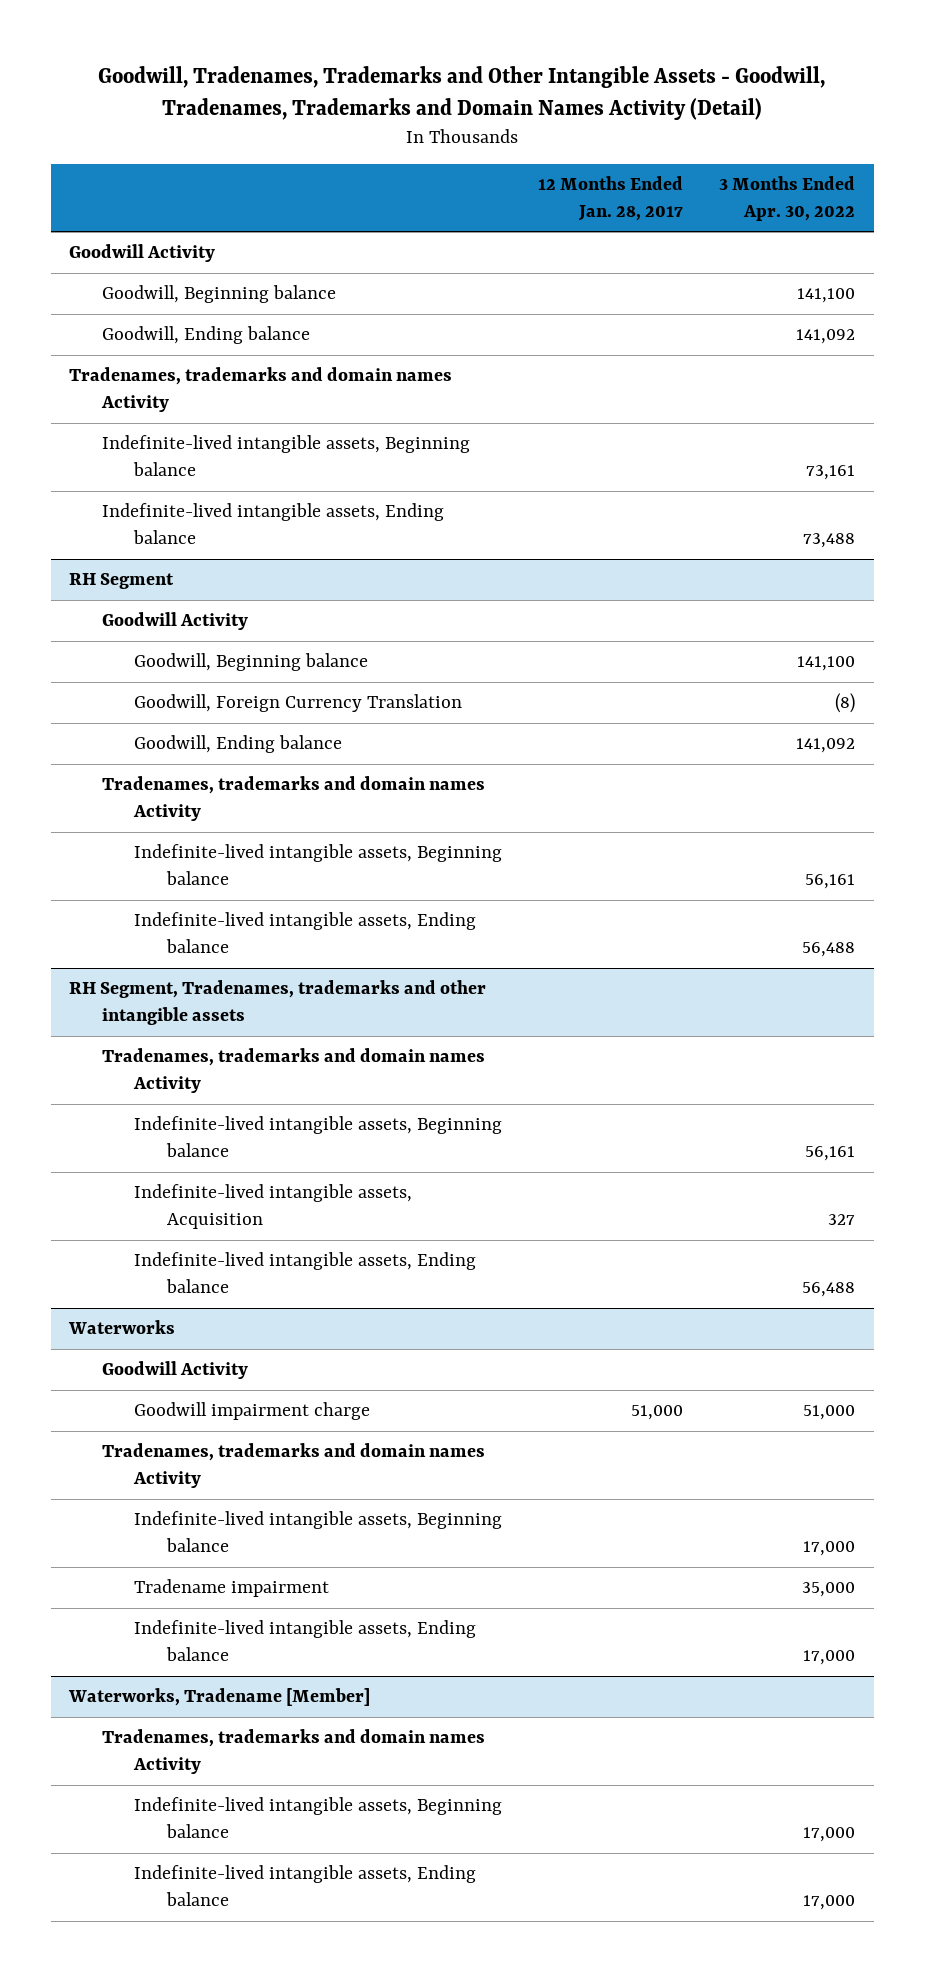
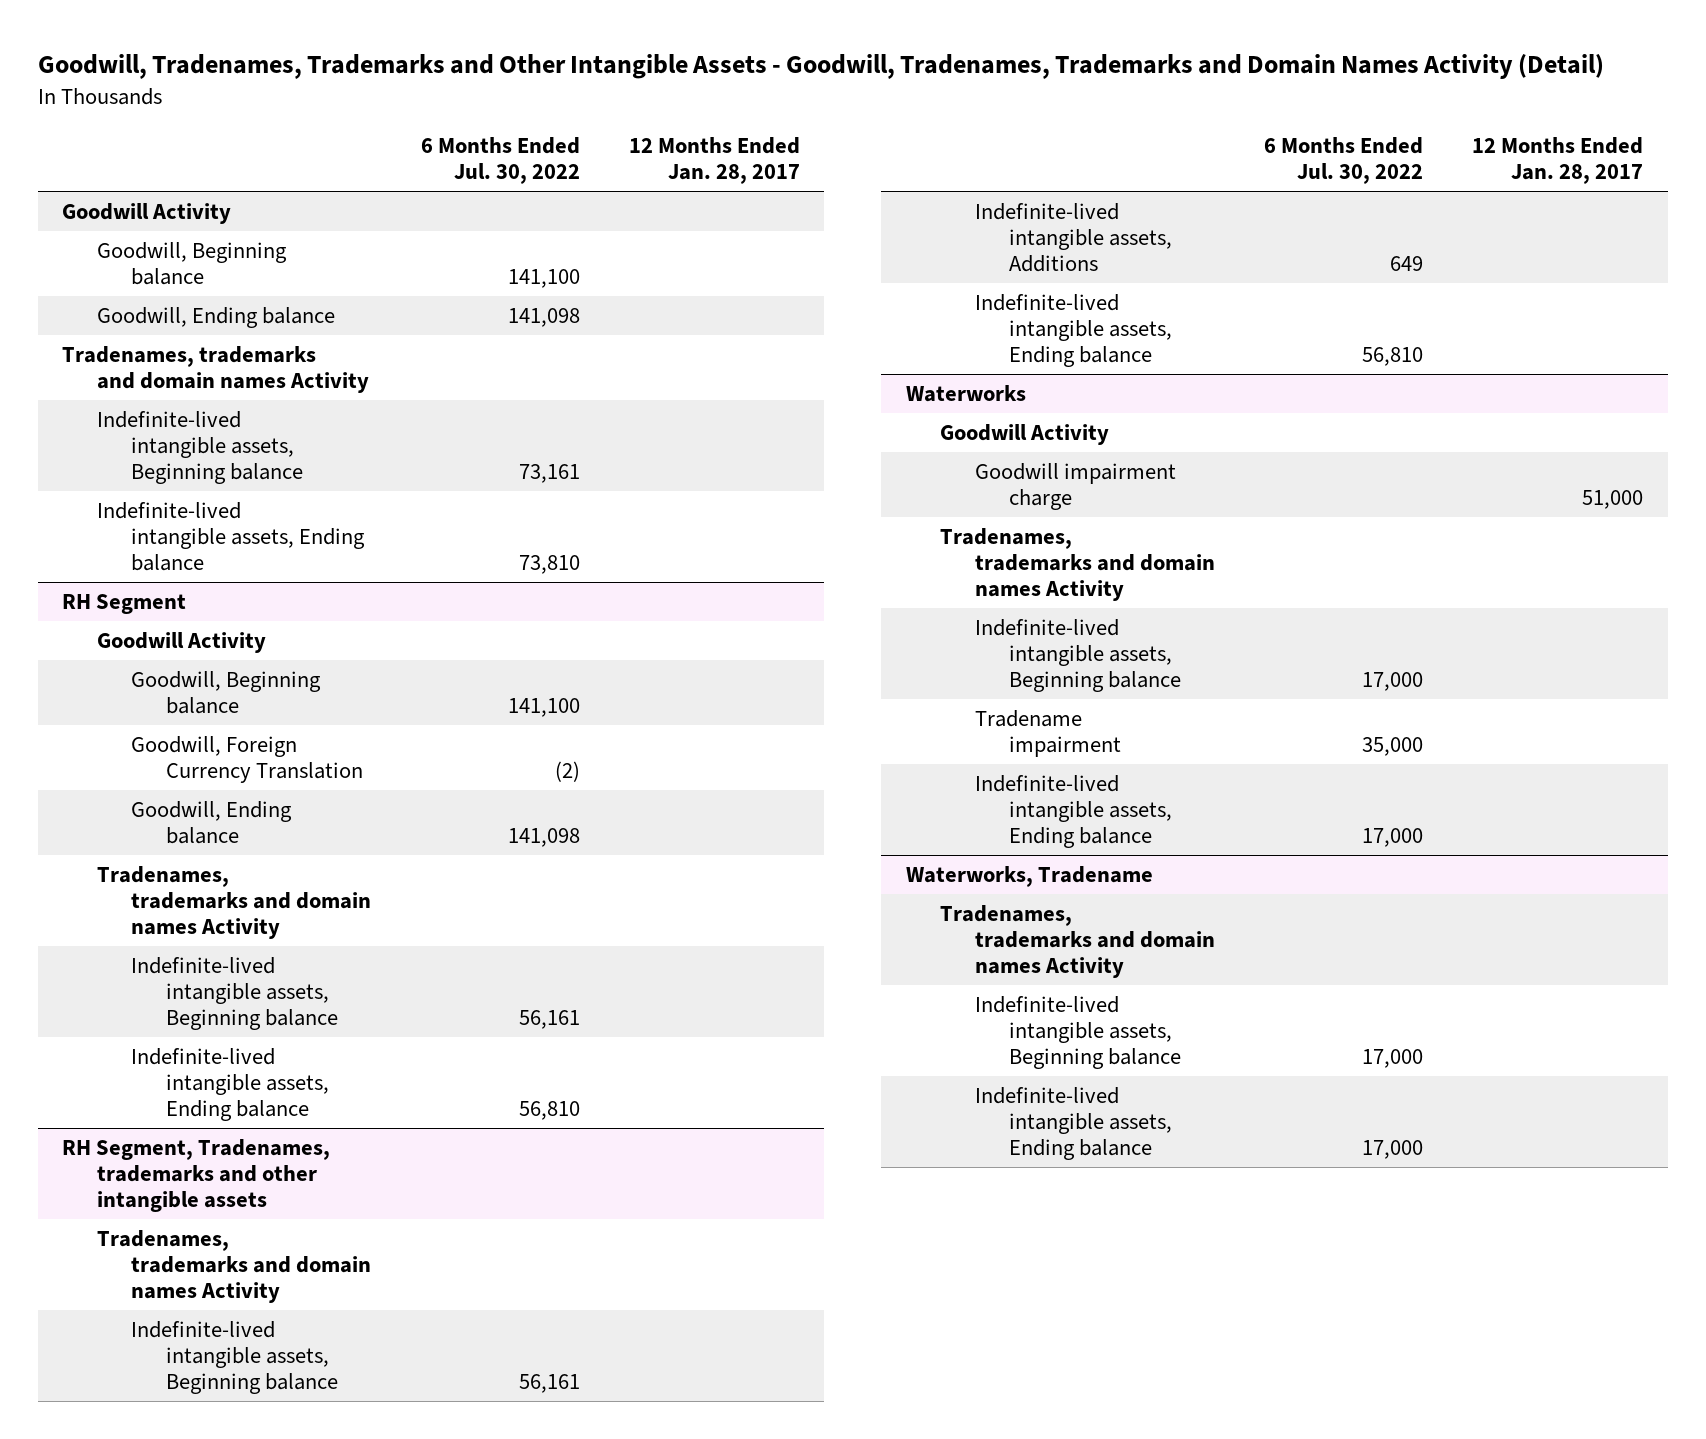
[719,176,856,221] 3 Months Ended Apr. 30, 2022 -> none
none -> [420,137,580,185] 6 Months Ended Jul. 30, 2022
[134,1184,413,1230] Indefinite-lived intangible assets, Acquisition -> [974,202,1173,273] Indefinite-lived intangible assets, Additions
[68,1688,371,1707] Waterworks, Tradename [Member] -> [905,865,1153,887] Waterworks, Tradename

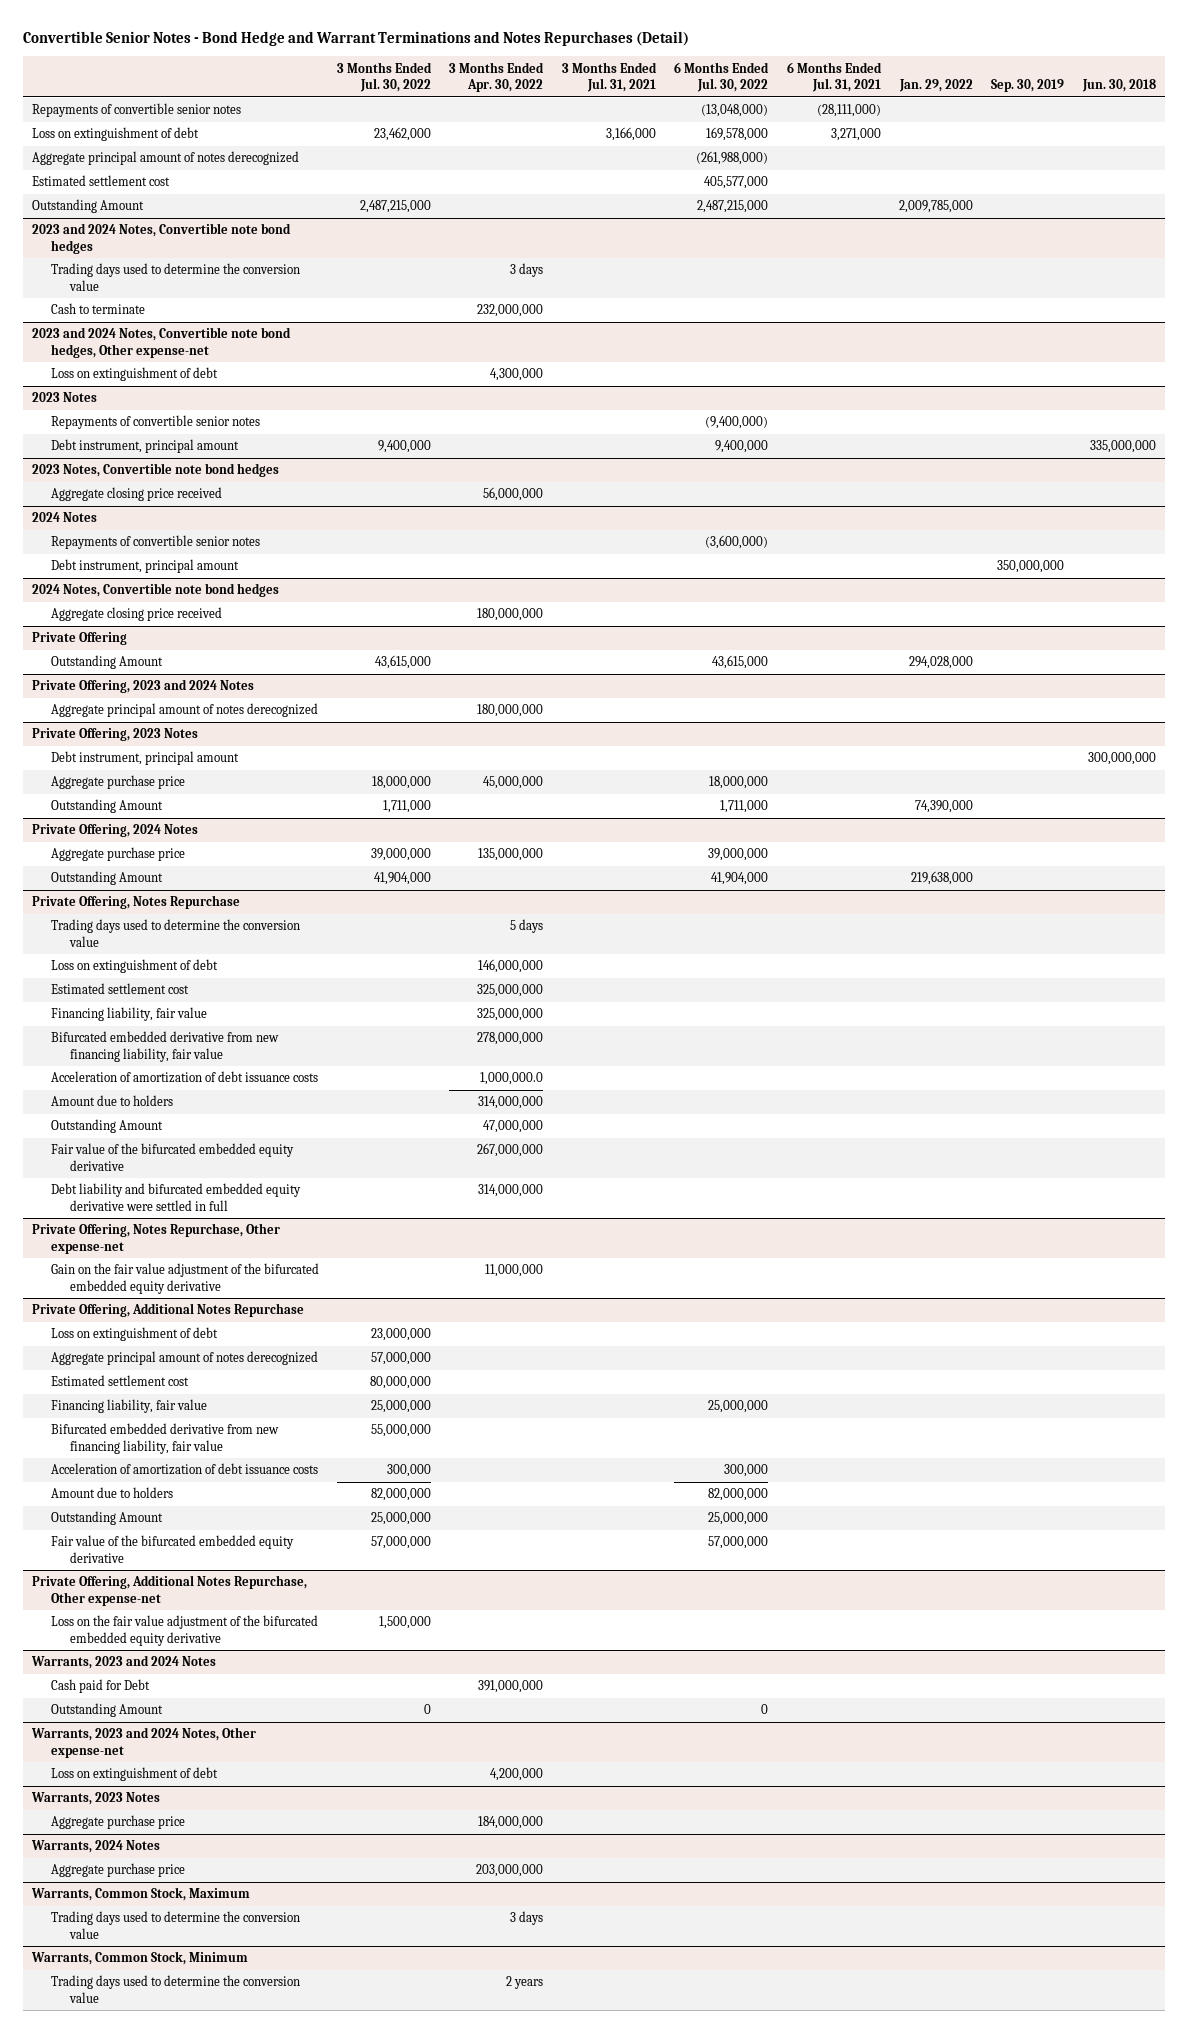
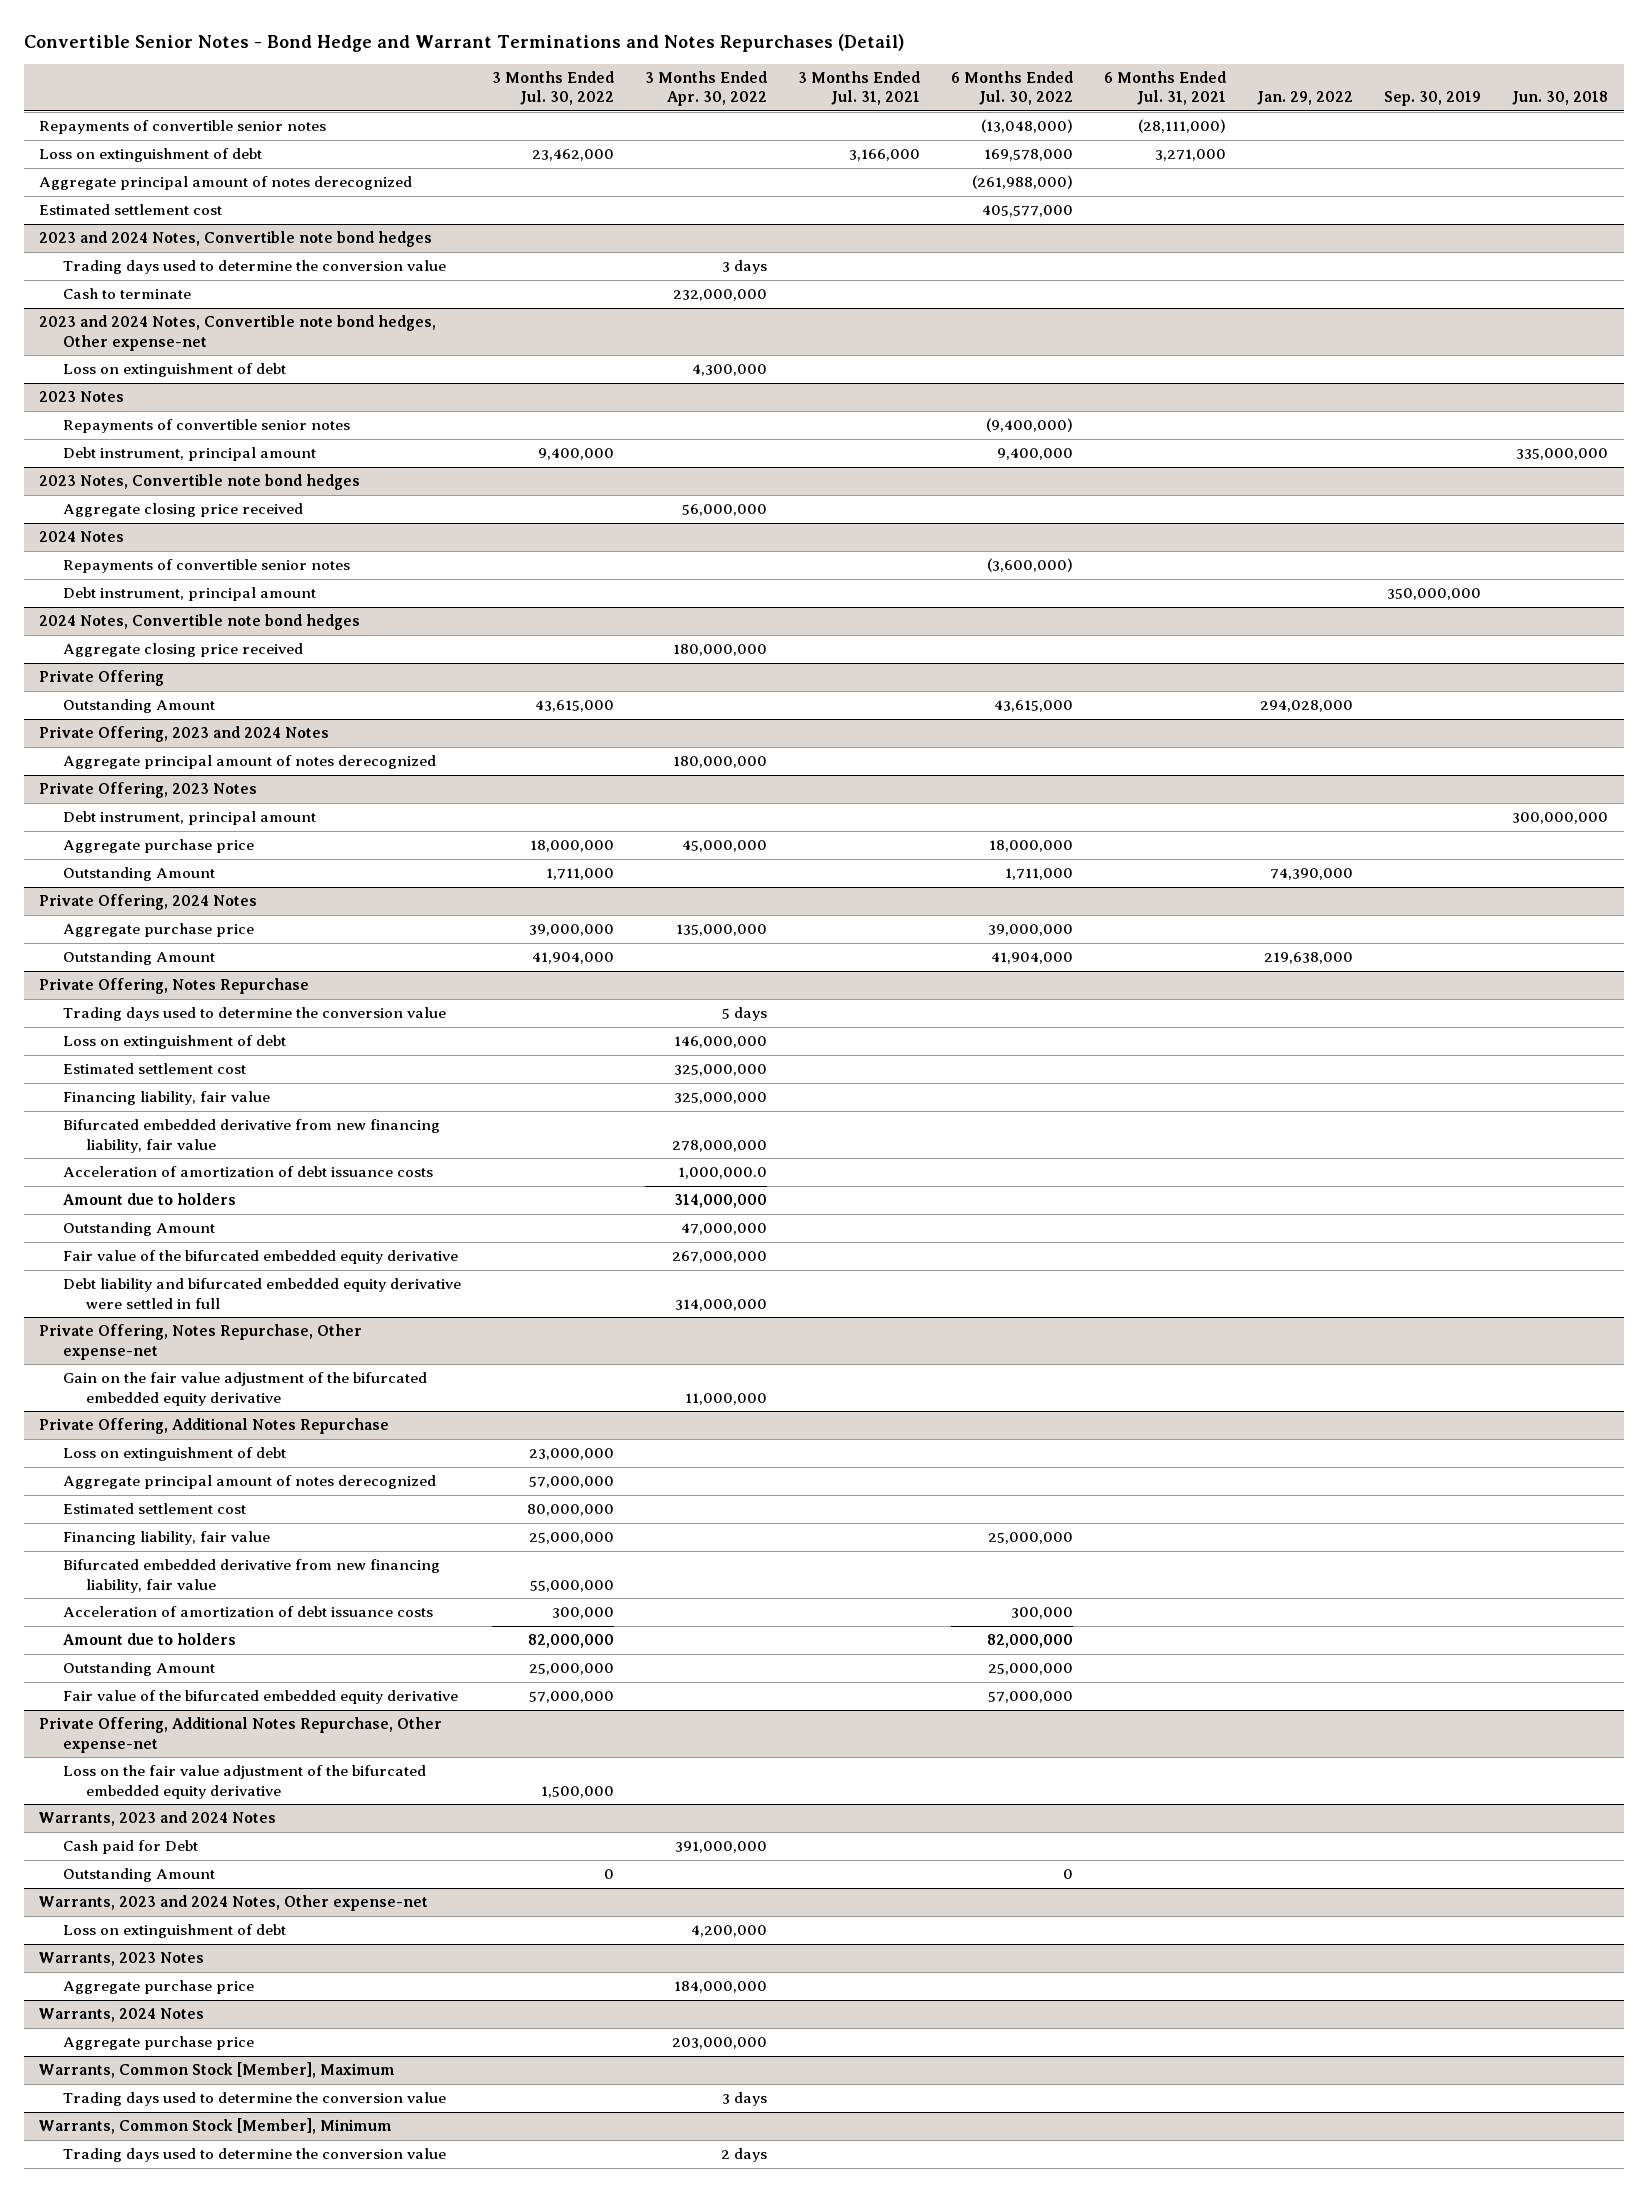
[31,199,144,214] Outstanding Amount -> none
[30,1887,250,1902] Warrants, Common Stock, Maximum -> [39,2062,396,2079] Warrants, Common Stock [Member], Maximum
[30,1951,248,1966] Warrants, Common Stock, Minimum -> [39,2118,393,2135] Warrants, Common Stock [Member], Minimum
[506,1976,544,1990] 2 years -> [720,2148,767,2163] 2 days

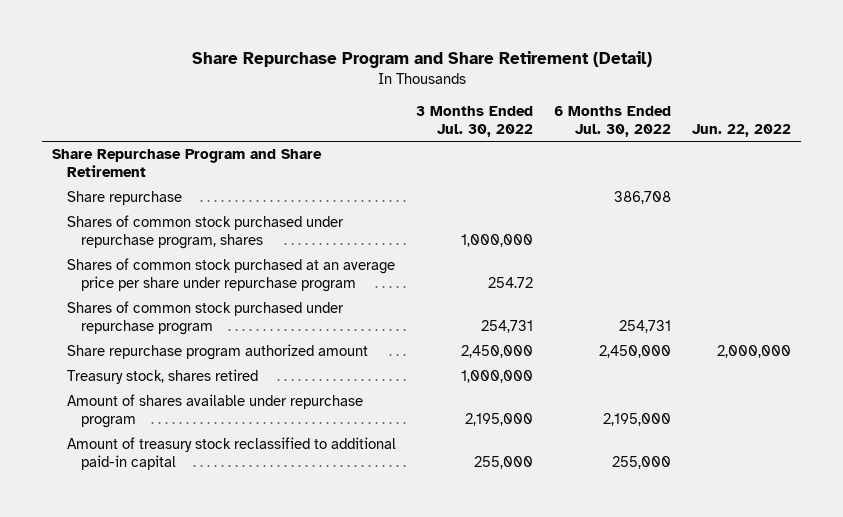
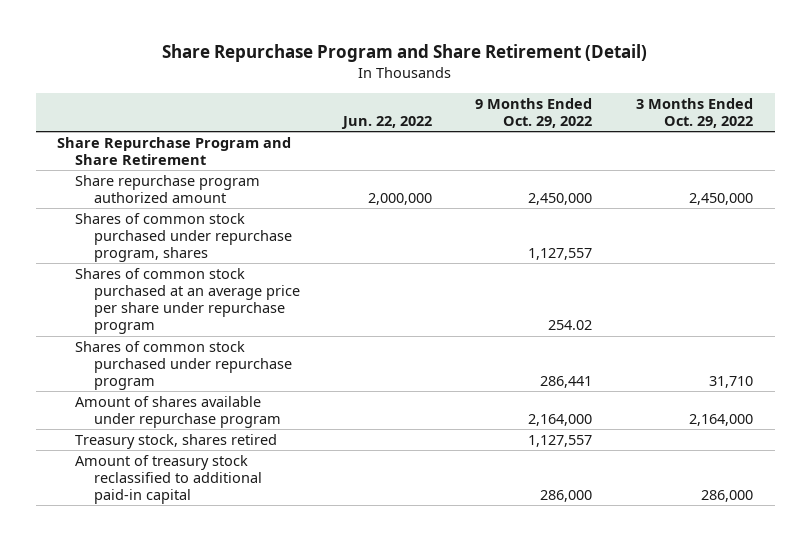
[416,105,534,137] 3 Months Ended Jul. 30, 2022 -> none
[554,105,672,137] 6 Months Ended Jul. 30, 2022 -> none
none -> [475,97,593,128] 9 Months Ended Oct. 29, 2022
none -> [635,97,753,128] 3 Months Ended Oct. 29, 2022
[66,191,182,206] Share repurchase -> none
[66,344,368,361] Share repurchase program authorized amount -> [75,174,261,204] Share repurchase program authorized amount
[66,369,258,385] Treasury stock, shares retired -> [75,433,278,449] Treasury stock, shares retired

